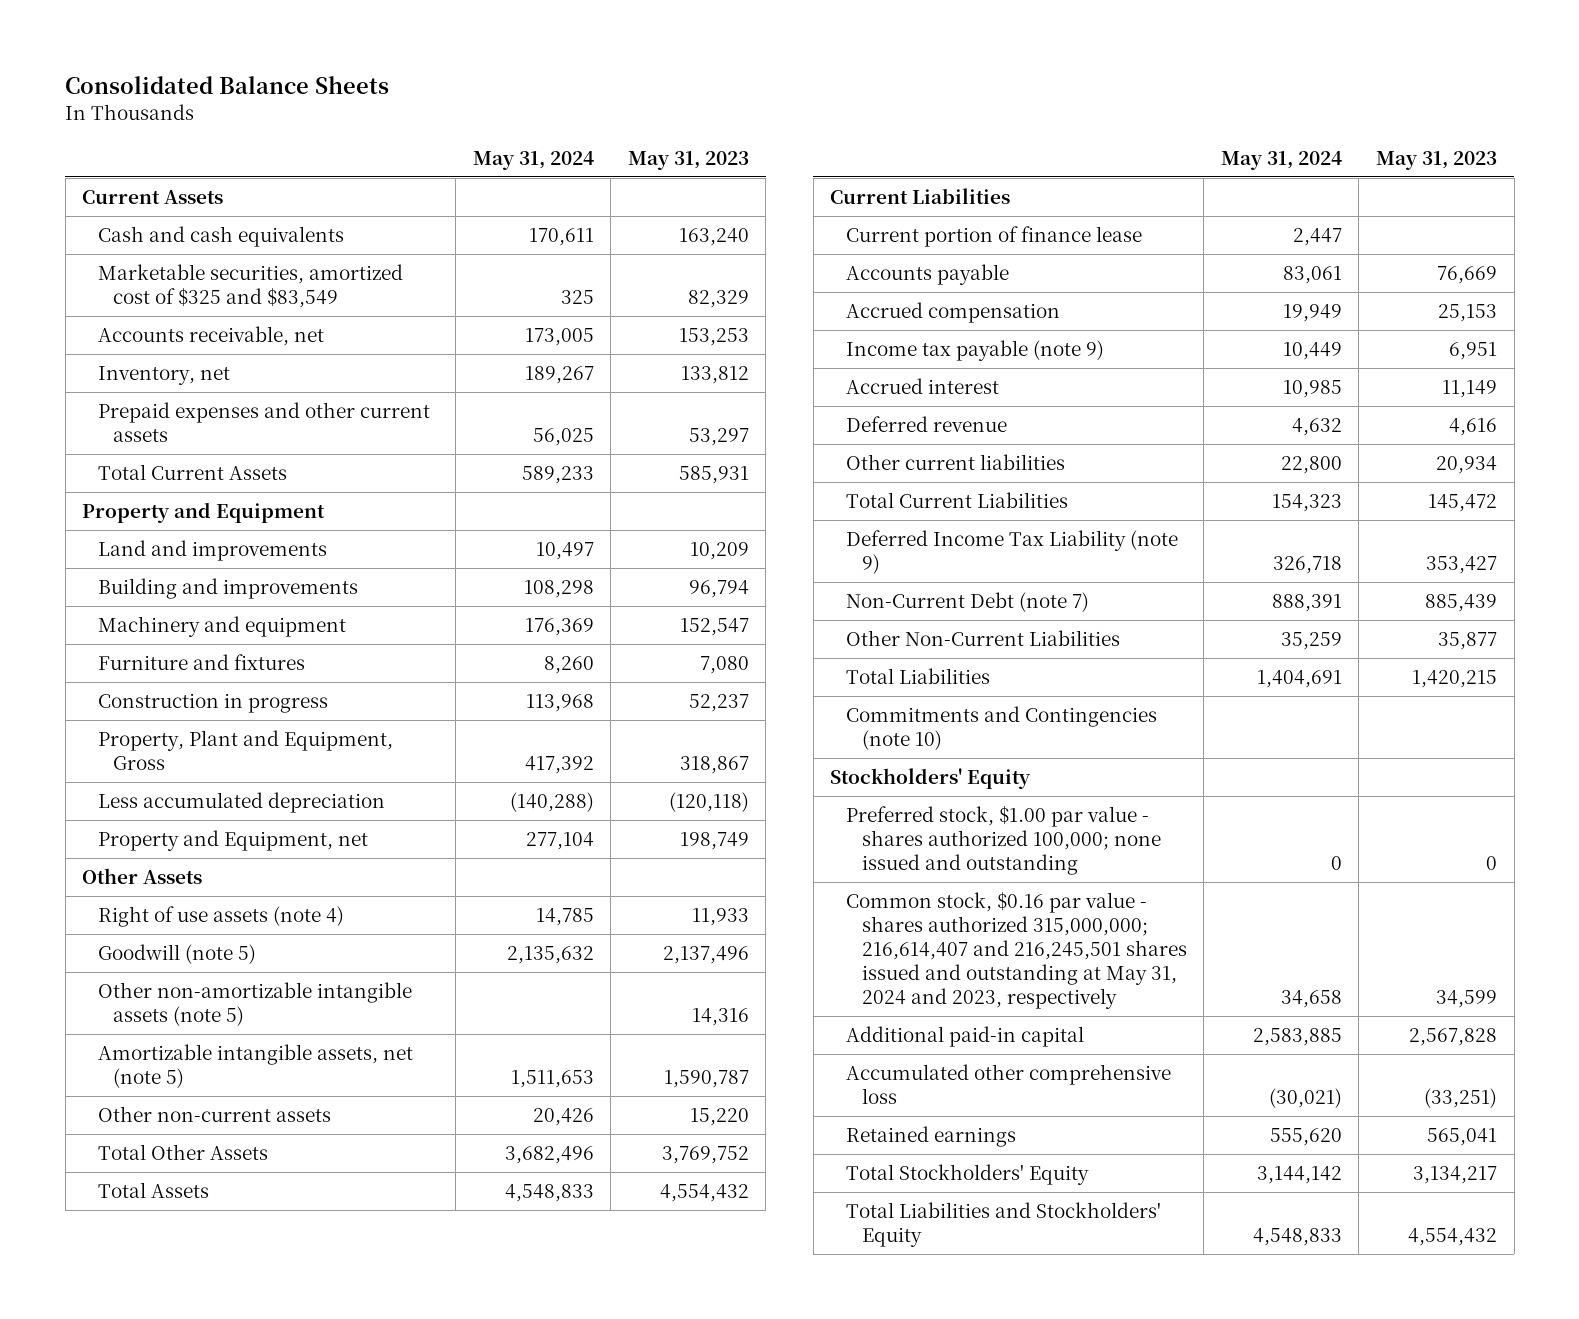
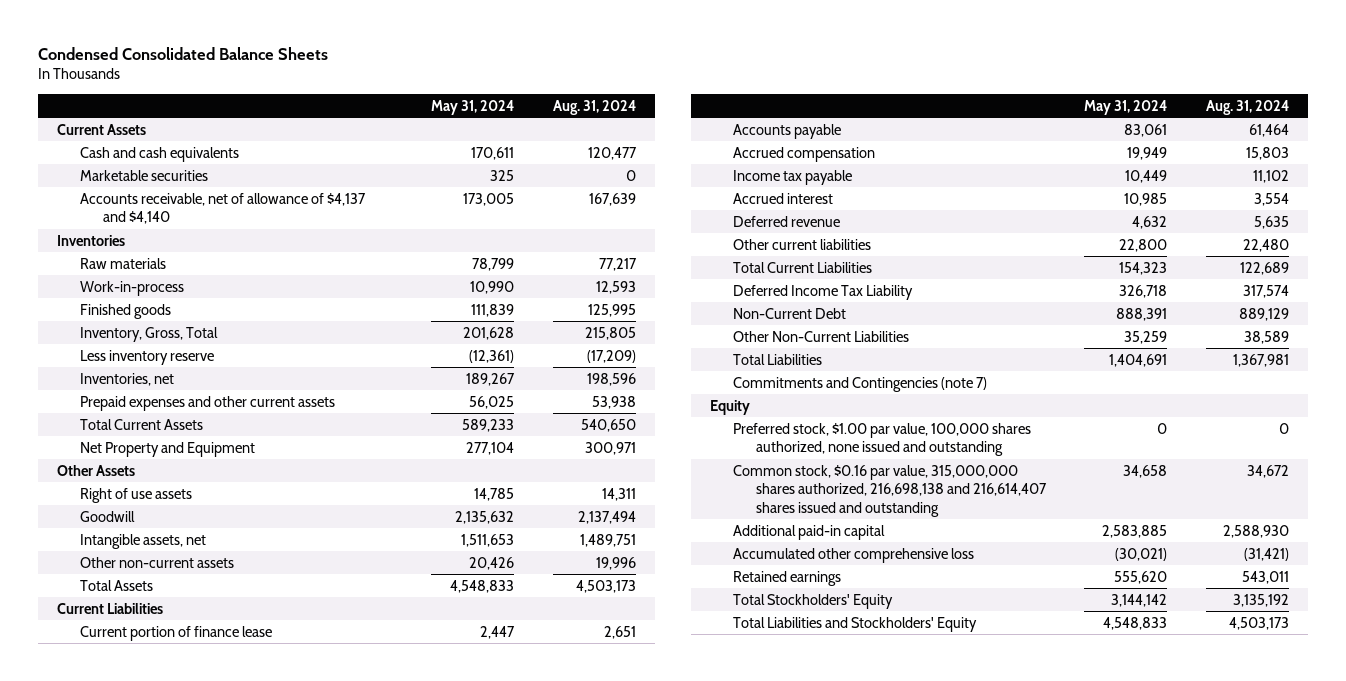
[65,76,390,95] Consolidated Balance Sheets -> [37,46,328,60] Condensed Consolidated Balance Sheets
[627,150,749,170] May 31, 2023 -> none
none -> [552,99,636,115] Aug. 31, 2024
[97,263,403,308] Marketable securities, amortized cost of $325 and $83,549 -> [79,169,208,181] Marketable securities
[97,325,324,346] Accounts receivable, net -> [79,192,366,225] Accounts receivable, net of allowance of $4,137 and $4,140
none -> [56,234,125,246] Inventories
none -> [79,257,166,269] Raw materials
none -> [79,280,184,296] Work-in-process
none -> [79,303,171,319] Finished goods
none -> [79,326,218,342] Inventory, Gross, Total
none -> [79,349,214,365] Less inventory reserve
[97,365,230,385] Inventory, net -> [79,372,174,386] Inventories, net
[82,501,326,523] Property and Equipment -> none
[97,539,327,561] Land and improvements -> none
[97,577,358,599] Building and improvements -> none
[97,615,346,637] Machinery and equipment -> none
[97,653,305,670] Furniture and fixtures -> none
[97,692,328,713] Construction in progress -> none
[97,729,393,770] Property, Plant and Equipment, Gross -> none
[97,791,385,813] Less accumulated depreciation -> none
[97,829,368,851] Property and Equipment, net -> [79,441,255,457] Net Property and Equipment
[97,981,412,1026] Other non-amortizable intangible assets (note 5) -> none
[97,905,344,927] Right of use assets (note 4) -> [79,487,192,503] Right of use assets
[97,943,256,964] Goodwill (note 5) -> [79,510,135,522] Goodwill
[97,1043,413,1088] Amortizable intangible assets, net (note 5) -> [79,533,206,549] Intangible assets, net
[97,1143,268,1160] Total Other Assets -> none
[846,339,1105,361] Income tax payable (note 9) -> [732,169,852,185] Income tax payable
[846,529,1179,574] Deferred Income Tax Liability (note 9) -> [732,284,913,300] Deferred Income Tax Liability
[846,591,1090,612] Non-Current Debt (note 7) -> [732,307,846,319] Non-Current Debt
[846,705,1158,750] Commitments and Contingencies (note 10) -> [732,376,987,392] Commitments and Contingencies (note 7)
[830,767,1032,789] Stockholders' Equity -> [710,399,751,415] Equity
[846,805,1161,875] Preferred stock, $1.00 par value - shares authorized 100,000; none issued and outstanding -> [732,422,1031,457] Preferred stock, $1.00 par value, 100,000 shares authorized, none issued and outstanding
[846,891,1187,1009] Common stock, $0.16 par value - shares authorized 315,000,000; 216,614,407 and 216,245,501 shares issued and outstanding at May 31, 2024 and 2023, respectively -> [732,464,1047,517] Common stock, $0.16 par value, 315,000,000 shares authorized, 216,698,138 and 216,614,407 shares issued and outstanding

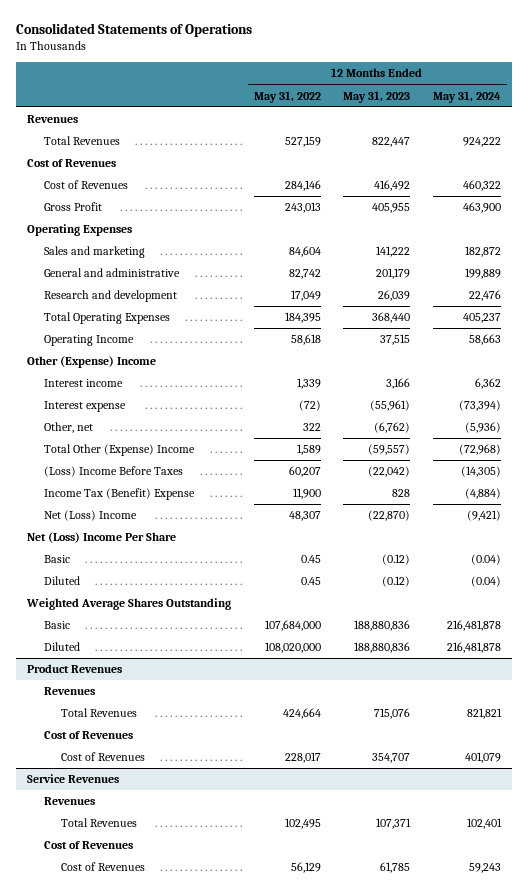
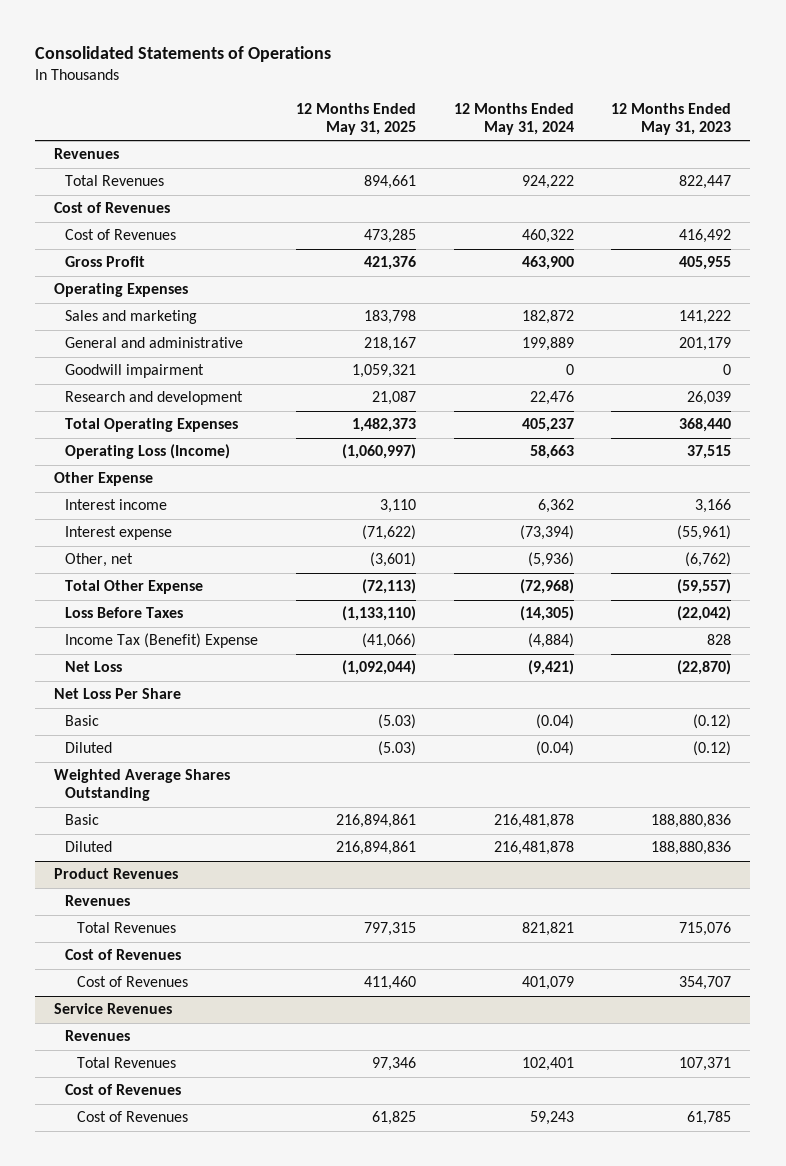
[253,90,321,103] May 31, 2022 -> none
none -> [296,102,417,135] 12 Months Ended May 31, 2025
none -> [65,364,205,379] Goodwill impairment
[44,335,135,347] Operating Income -> [65,444,231,460] Operating Loss (Income)
[27,356,157,369] Other (Expense) Income -> [54,472,154,487] Other Expense
[44,444,196,457] Total Other (Expense) Income -> [65,580,204,595] Total Other Expense
[44,466,184,478] (Loss) Income Before Taxes -> [65,607,184,619] Loss Before Taxes
[44,510,138,522] Net (Loss) Income -> [65,661,123,673] Net Loss
[27,532,177,544] Net (Loss) Income Per Share -> [54,688,182,700] Net Loss Per Share

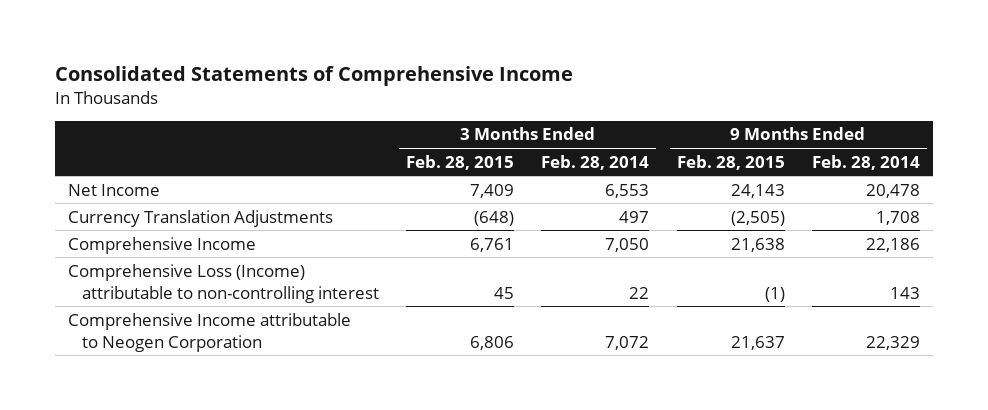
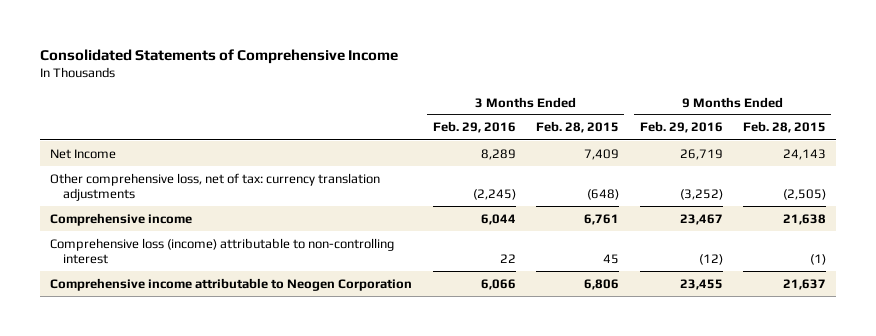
[541,154,650,170] Feb. 28, 2014 -> none
[811,154,920,170] Feb. 28, 2014 -> none
none -> [432,121,516,134] Feb. 29, 2016
none -> [639,121,723,134] Feb. 29, 2016
[68,209,334,227] Currency Translation Adjustments -> [49,172,380,201] Other comprehensive loss, net of tax: currency translation adjustments
[68,236,257,254] Comprehensive Income -> [49,212,192,226] Comprehensive income
[68,263,380,303] Comprehensive Loss (Income) attributable to non-controlling interest -> [49,237,394,264] Comprehensive loss (income) attributable to non-controlling interest
[68,312,352,352] Comprehensive Income attributable to Neogen Corporation -> [49,277,412,291] Comprehensive income attributable to Neogen Corporation

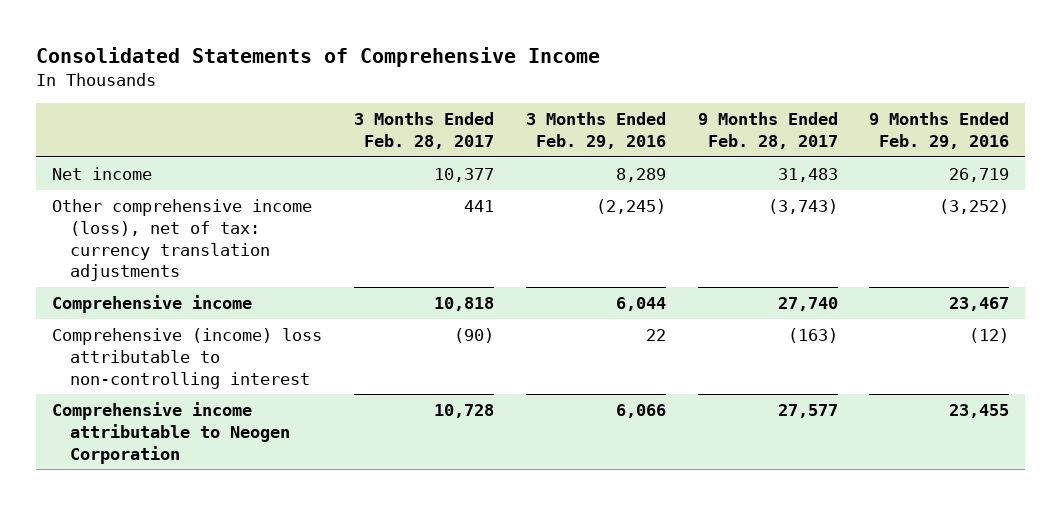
[536,121,620,134] Feb. 28, 2015 -> none
[743,121,827,134] Feb. 28, 2015 -> none
none -> [353,112,494,149] 3 Months Ended Feb. 28, 2017
none -> [697,112,838,149] 9 Months Ended Feb. 28, 2017
[49,148,116,159] Net Income -> [51,167,152,181] Net income
[49,172,380,201] Other comprehensive loss, net of tax: currency translation adjustments -> [51,199,312,282] Other comprehensive income (loss), net of tax: currency translation adjustments
[49,237,394,264] Comprehensive loss (income) attributable to non-controlling interest -> [51,328,322,389] Comprehensive (income) loss attributable to non-controlling interest

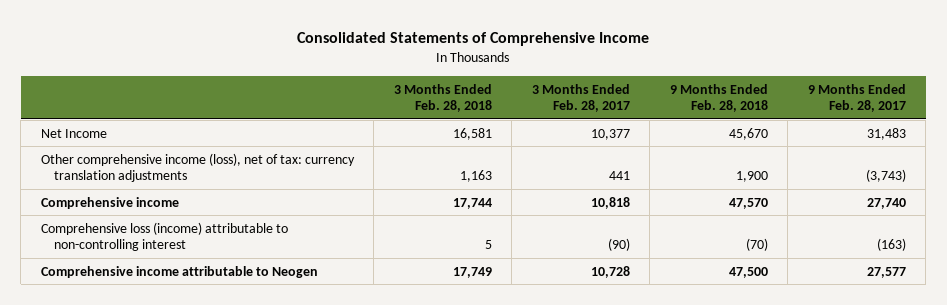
[525,112,666,149] 3 Months Ended Feb. 29, 2016 -> none
[869,112,1010,149] 9 Months Ended Feb. 29, 2016 -> none
none -> [393,83,492,113] 3 Months Ended Feb. 28, 2018
none -> [669,83,768,113] 9 Months Ended Feb. 28, 2018
[51,167,152,181] Net income -> [40,128,107,138] Net Income
[51,328,322,389] Comprehensive (income) loss attributable to non-controlling interest -> [40,221,288,252] Comprehensive loss (income) attributable to non-controlling interest
[51,402,291,464] Comprehensive income attributable to Neogen Corporation -> [40,265,318,278] Comprehensive income attributable to Neogen

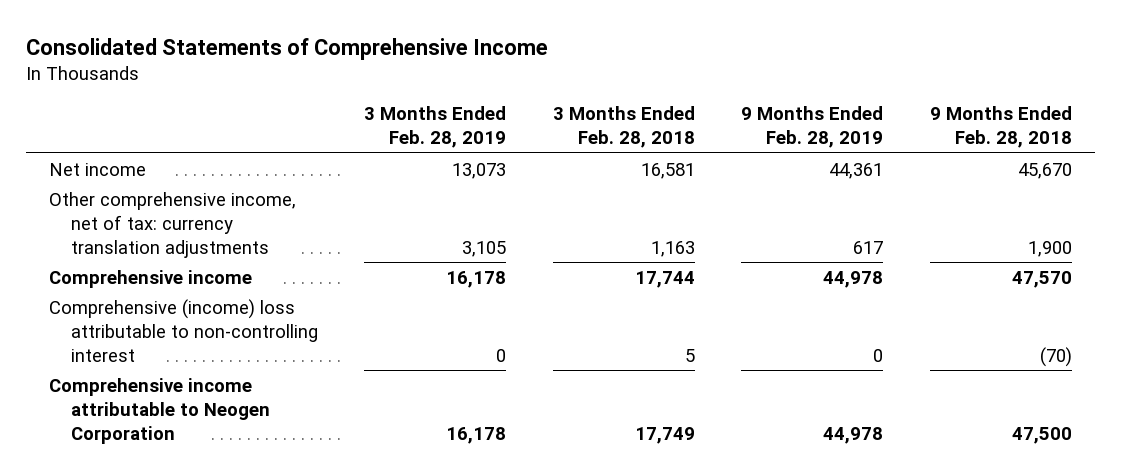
[531,83,630,113] 3 Months Ended Feb. 28, 2017 -> none
[807,83,906,113] 9 Months Ended Feb. 28, 2017 -> none
none -> [364,106,507,149] 3 Months Ended Feb. 28, 2019
none -> [741,106,884,149] 9 Months Ended Feb. 28, 2019
[40,128,107,138] Net Income -> [49,162,147,176] Net income
[40,152,355,183] Other comprehensive income (loss), net of tax: currency translation adjustments -> [49,191,297,258] Other comprehensive income, net of tax: currency translation adjustments
[40,221,288,252] Comprehensive loss (income) attributable to non-controlling interest -> [49,298,319,362] Comprehensive (income) loss attributable to non-controlling interest
[40,265,318,278] Comprehensive income attributable to Neogen -> [49,377,271,444] Comprehensive income attributable to Neogen Corporation

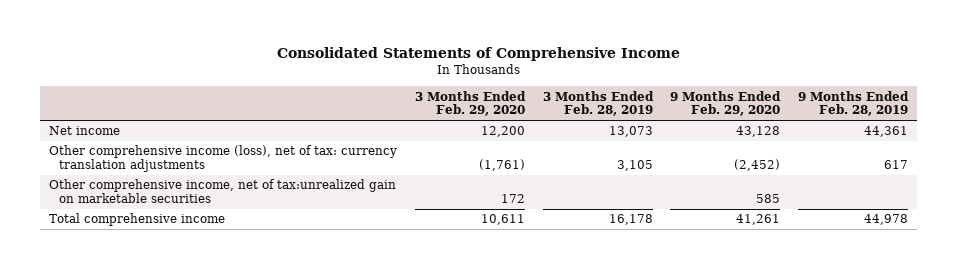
[552,106,695,149] 3 Months Ended Feb. 28, 2018 -> none
[929,106,1072,149] 9 Months Ended Feb. 28, 2018 -> none
none -> [414,90,526,117] 3 Months Ended Feb. 29, 2020
none -> [670,90,782,117] 9 Months Ended Feb. 29, 2020
[49,269,253,288] Comprehensive income -> none
[49,298,319,362] Comprehensive (income) loss attributable to non-controlling interest -> none
[49,191,297,258] Other comprehensive income, net of tax: currency translation adjustments -> [48,145,397,173] Other comprehensive income (loss), net of tax: currency translation adjustments
none -> [48,179,396,204] Other comprehensive income, net of tax:unrealized gain on marketable securities
[49,377,271,444] Comprehensive income attributable to Neogen Corporation -> [48,213,225,227] Total comprehensive income

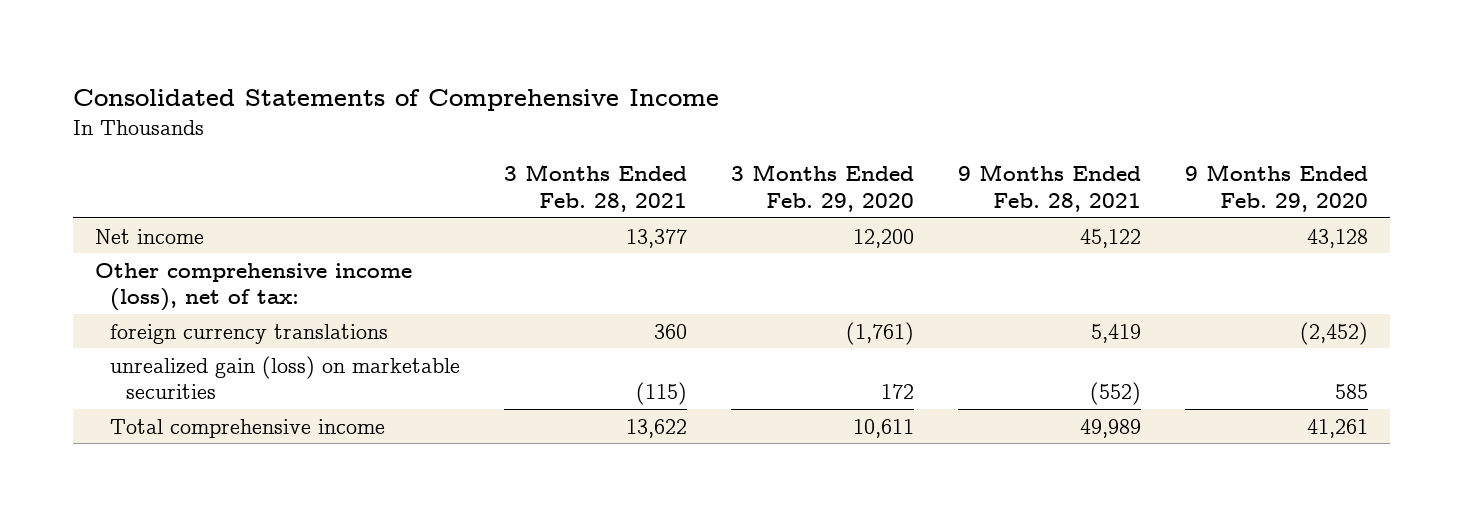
[542,90,654,117] 3 Months Ended Feb. 28, 2019 -> none
[798,90,910,117] 9 Months Ended Feb. 28, 2019 -> none
none -> [504,164,688,213] 3 Months Ended Feb. 28, 2021
none -> [958,164,1142,213] 9 Months Ended Feb. 28, 2021
none -> [94,262,412,312] Other comprehensive income (loss), net of tax:
[48,145,397,173] Other comprehensive income (loss), net of tax: currency translation adjustments -> [110,323,389,344] foreign currency translations
[48,179,396,204] Other comprehensive income, net of tax:unrealized gain on marketable securities -> [110,355,461,400] unrealized gain (loss) on marketable securities

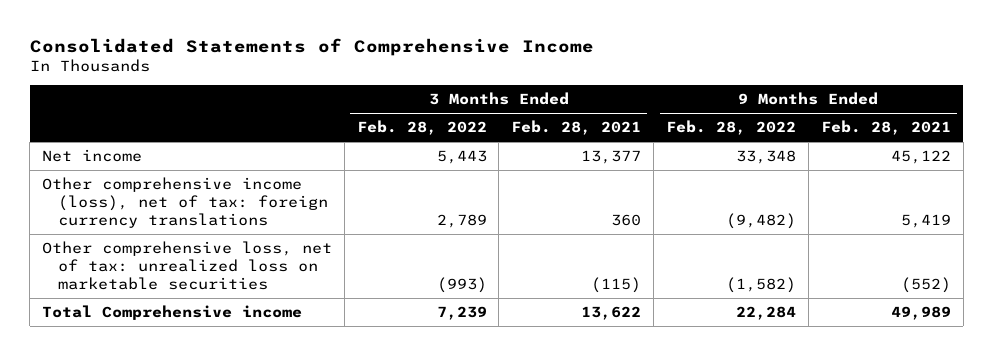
[731,164,915,213] 3 Months Ended Feb. 29, 2020 -> none
[1185,164,1369,213] 9 Months Ended Feb. 29, 2020 -> none
none -> [356,120,487,136] Feb. 28, 2022
none -> [665,120,796,136] Feb. 28, 2022
[94,262,412,312] Other comprehensive income (loss), net of tax: -> none
[110,323,389,344] foreign currency translations -> [41,176,328,228] Other comprehensive income (loss), net of tax: foreign currency translations
[110,355,461,400] unrealized gain (loss) on marketable securities -> [41,240,332,290] Other comprehensive loss, net of tax: unrealized loss on marketable securities
[110,418,386,438] Total comprehensive income -> [41,304,302,320] Total Comprehensive income

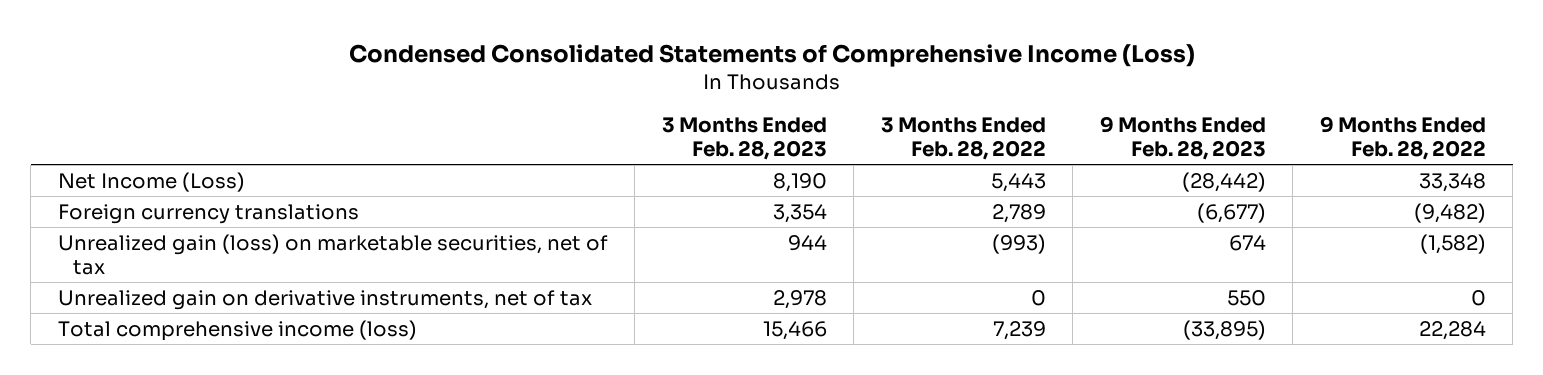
[29,37,594,56] Consolidated Statements of Comprehensive Income -> [348,43,1195,67] Condensed Consolidated Statements of Comprehensive Income (Loss)
[511,120,642,136] Feb. 28, 2021 -> none
[820,120,951,136] Feb. 28, 2021 -> none
none -> [661,117,827,161] 3 Months Ended Feb. 28, 2023
none -> [1099,116,1266,161] 9 Months Ended Feb. 28, 2023
[41,148,142,162] Net income -> [57,171,245,192] Net Income (Loss)
[41,176,328,228] Other comprehensive income (loss), net of tax: foreign currency translations -> [57,203,359,224] Foreign currency translations
[41,240,332,290] Other comprehensive loss, net of tax: unrealized loss on marketable securities -> [57,233,608,275] Unrealized gain (loss) on marketable securities, net of tax
none -> [57,289,592,310] Unrealized gain on derivative instruments, net of tax
[41,304,302,320] Total Comprehensive income -> [57,319,417,341] Total comprehensive income (loss)

